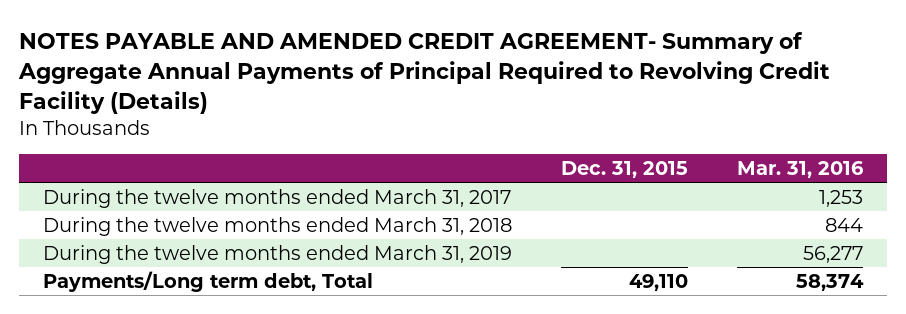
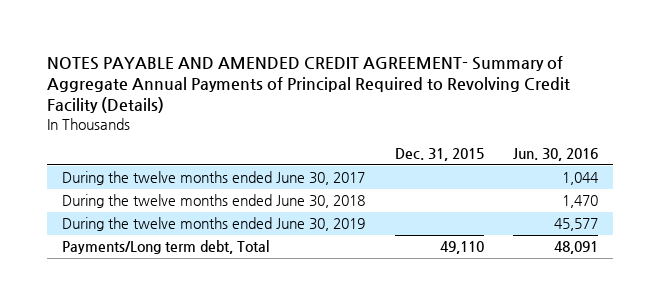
[737,161,865,179] Mar. 31, 2016 -> none
none -> [513,148,599,162] Jun. 30, 2016
[43,188,512,208] During the twelve months ended March 31, 2017 -> [62,171,366,186] During the twelve months ended June 30, 2017
[43,216,513,236] During the twelve months ended March 31, 2018 -> [62,194,366,209] During the twelve months ended June 30, 2018
[43,244,513,264] During the twelve months ended March 31, 2019 -> [62,217,366,232] During the twelve months ended June 30, 2019

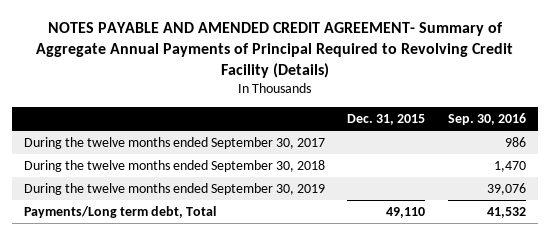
[513,148,599,162] Jun. 30, 2016 -> none
none -> [448,113,527,126] Sep. 30, 2016
[62,171,366,186] During the twelve months ended June 30, 2017 -> [23,137,325,150] During the twelve months ended September 30, 2017
[62,194,366,209] During the twelve months ended June 30, 2018 -> [23,160,325,173] During the twelve months ended September 30, 2018
[62,217,366,232] During the twelve months ended June 30, 2019 -> [23,183,325,196] During the twelve months ended September 30, 2019

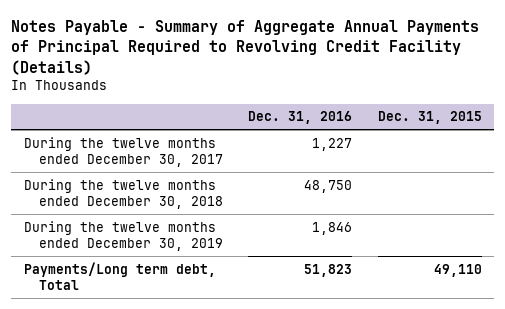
[35,22,513,79] NOTES PAYABLE AND AMENDED CREDIT AGREEMENT- Summary of Aggregate Annual Payments of Principal Required to Revolving Credit Facility (Details) -> [11,19,480,75] Notes Payable - Summary of Aggregate Annual Payments of Principal Required to Revolving Credit Facility (Details)
[448,113,527,126] Sep. 30, 2016 -> none
none -> [248,111,353,125] Dec. 31, 2016
[23,137,325,150] During the twelve months ended September 30, 2017 -> [23,136,223,168] During the twelve months ended December 30, 2017
[23,160,325,173] During the twelve months ended September 30, 2018 -> [23,178,223,210] During the twelve months ended December 30, 2018
[23,183,325,196] During the twelve months ended September 30, 2019 -> [23,220,223,252] During the twelve months ended December 30, 2019

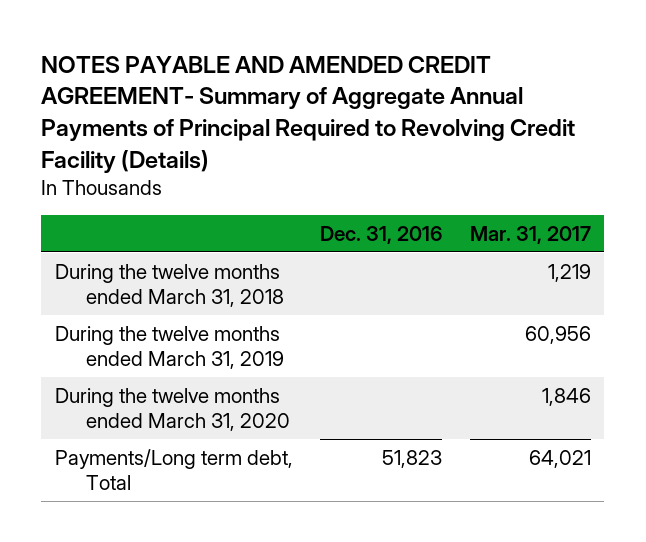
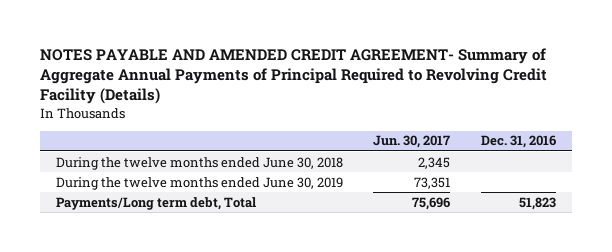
[469,225,591,244] Mar. 31, 2017 -> none
none -> [373,135,451,149] Jun. 30, 2017
[55,387,291,432] During the twelve months ended March 31, 2020 -> none
[55,263,285,308] During the twelve months ended March 31, 2018 -> [55,156,343,170] During the twelve months ended June 30, 2018
[55,325,285,370] During the twelve months ended March 31, 2019 -> [55,176,343,190] During the twelve months ended June 30, 2019

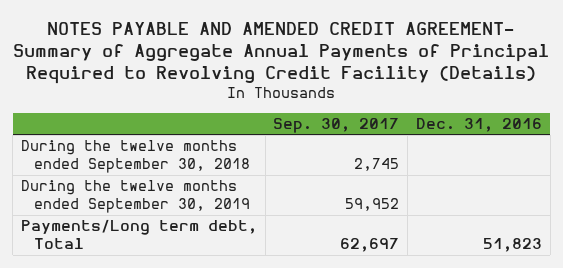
[373,135,451,149] Jun. 30, 2017 -> none
none -> [273,117,400,133] Sep. 30, 2017
[55,156,343,170] During the twelve months ended June 30, 2018 -> [20,140,250,174] During the twelve months ended September 30, 2018
[55,176,343,190] During the twelve months ended June 30, 2019 -> [20,180,250,214] During the twelve months ended September 30, 2019

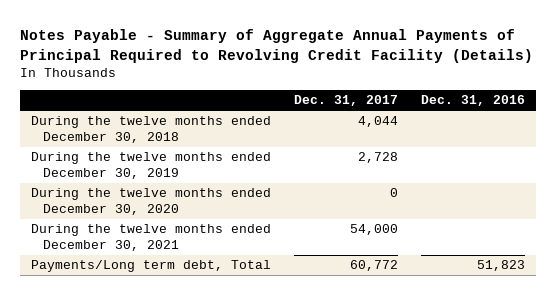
[13,21,550,85] NOTES PAYABLE AND AMENDED CREDIT AGREEMENT- Summary of Aggregate Annual Payments of Principal Required to Revolving Credit Facility (Details) -> [19,28,533,63] Notes Payable - Summary of Aggregate Annual Payments of Principal Required to Revolving Credit Facility (Details)
[273,117,400,133] Sep. 30, 2017 -> none
none -> [294,94,399,106] Dec. 31, 2017
[20,140,250,174] During the twelve months ended September 30, 2018 -> [31,116,272,144] During the twelve months ended December 30, 2018
[20,180,250,214] During the twelve months ended September 30, 2019 -> [31,152,272,180] During the twelve months ended December 30, 2019
none -> [31,188,272,216] During the twelve months ended December 30, 2020
none -> [31,224,272,252] During the twelve months ended December 30, 2021

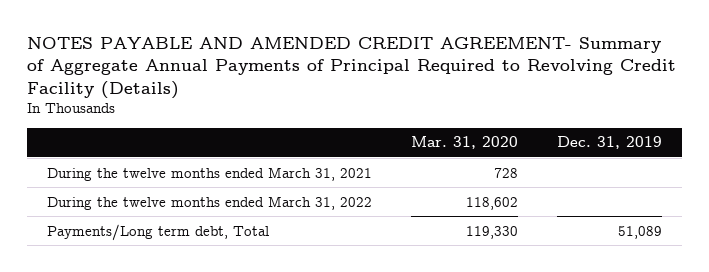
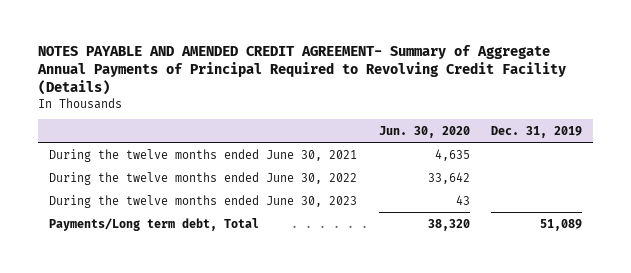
[410,136,518,150] Mar. 31, 2020 -> none
none -> [378,126,470,139] Jun. 30, 2020
[46,166,372,181] During the twelve months ended March 31, 2021 -> [48,148,357,162] During the twelve months ended June 30, 2021
[46,195,372,210] During the twelve months ended March 31, 2022 -> [48,171,357,185] During the twelve months ended June 30, 2022
none -> [48,194,357,208] During the twelve months ended June 30, 2023

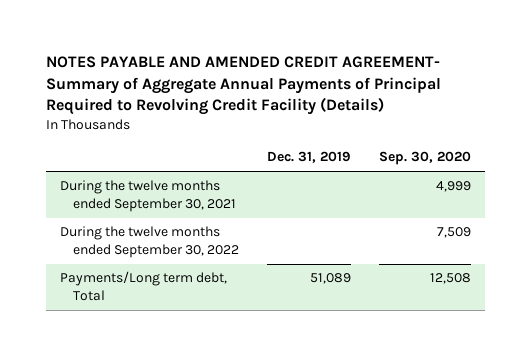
[378,126,470,139] Jun. 30, 2020 -> none
none -> [378,151,471,166] Sep. 30, 2020
[48,194,357,208] During the twelve months ended June 30, 2023 -> none
[48,148,357,162] During the twelve months ended June 30, 2021 -> [59,180,237,212] During the twelve months ended September 30, 2021
[48,171,357,185] During the twelve months ended June 30, 2022 -> [59,226,240,258] During the twelve months ended September 30, 2022

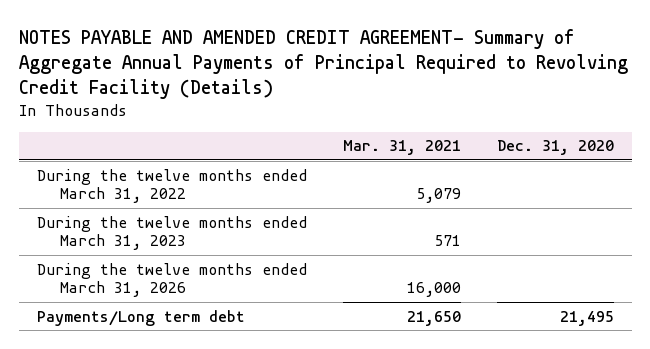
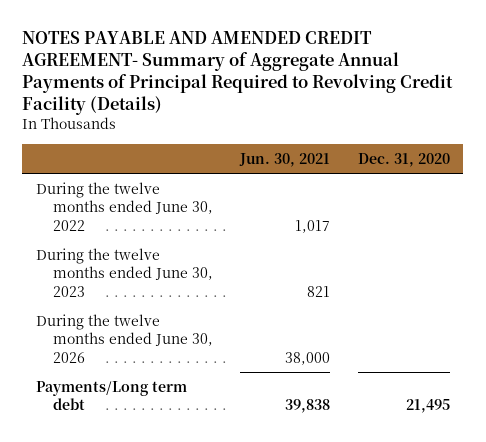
[342,140,461,156] Mar. 31, 2021 -> none
none -> [239,152,331,167] Jun. 30, 2021
[36,168,307,204] During the twelve months ended March 31, 2022 -> [35,181,213,231] During the twelve months ended June 30, 2022
[36,215,307,251] During the twelve months ended March 31, 2023 -> [35,247,213,297] During the twelve months ended June 30, 2023
[36,262,307,298] During the twelve months ended March 31, 2026 -> [35,313,213,363] During the twelve months ended June 30, 2026

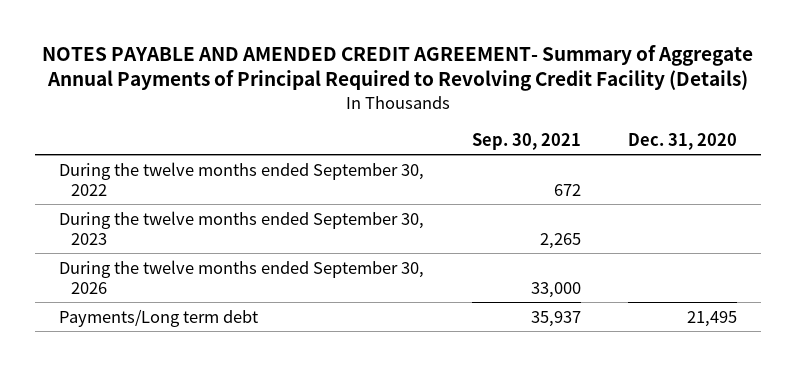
[239,152,331,167] Jun. 30, 2021 -> none
none -> [471,132,581,150] Sep. 30, 2021
[35,181,213,231] During the twelve months ended June 30, 2022 -> [59,161,425,196] During the twelve months ended September 30, 2022
[35,247,213,297] During the twelve months ended June 30, 2023 -> [59,210,425,245] During the twelve months ended September 30, 2023
[35,313,213,363] During the twelve months ended June 30, 2026 -> [59,259,425,294] During the twelve months ended September 30, 2026

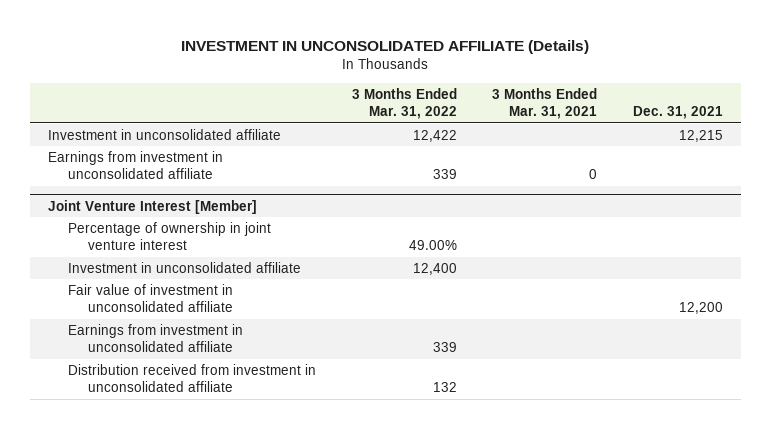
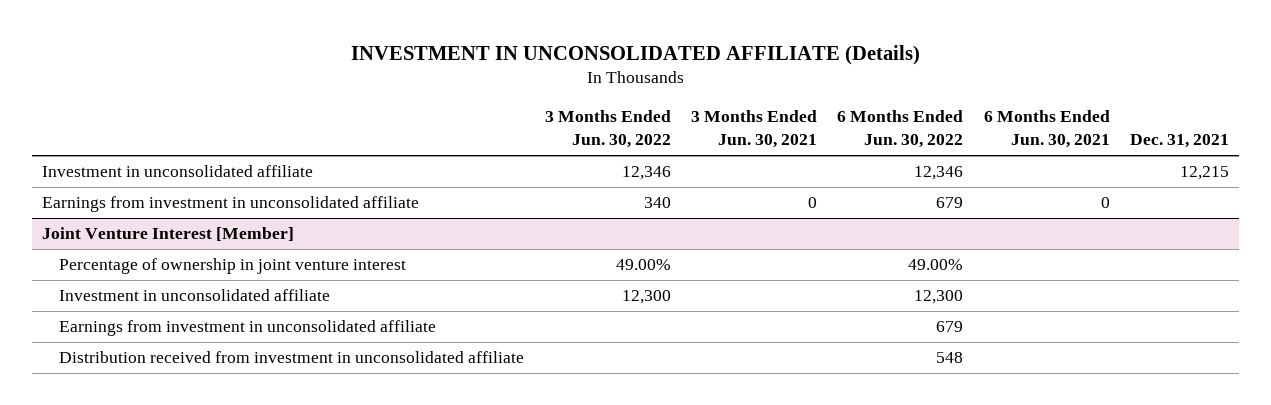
[351,87,457,120] 3 Months Ended Mar. 31, 2022 -> none
[492,87,598,120] 3 Months Ended Mar. 31, 2021 -> none
none -> [544,110,671,149] 3 Months Ended Jun. 30, 2022
none -> [691,110,818,149] 3 Months Ended Jun. 30, 2021
none -> [837,110,964,149] 6 Months Ended Jun. 30, 2022
none -> [983,110,1110,149] 6 Months Ended Jun. 30, 2021
[67,283,233,313] Fair value of investment in unconsolidated affiliate -> none

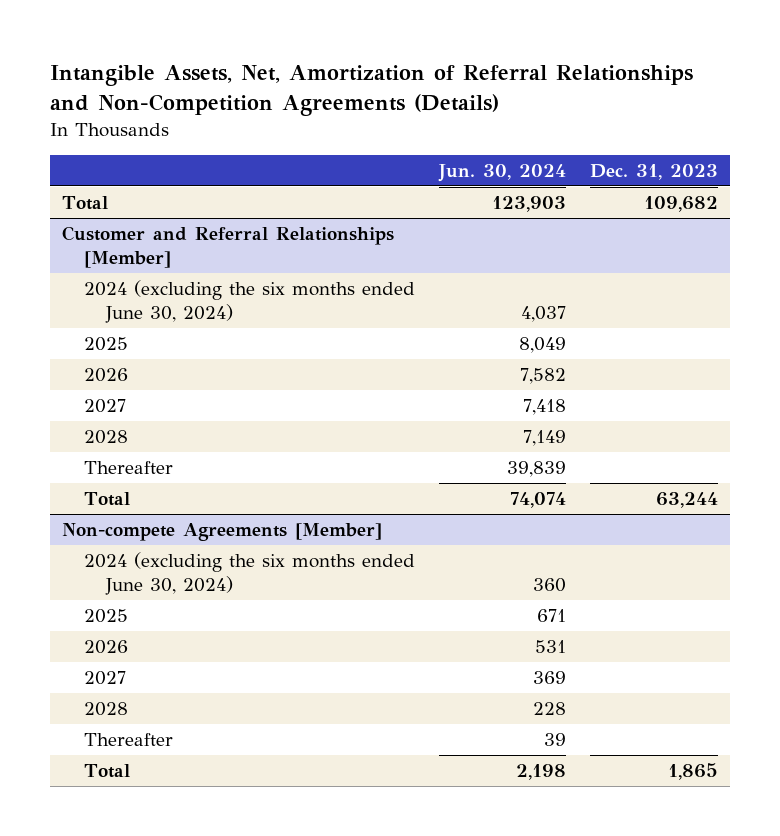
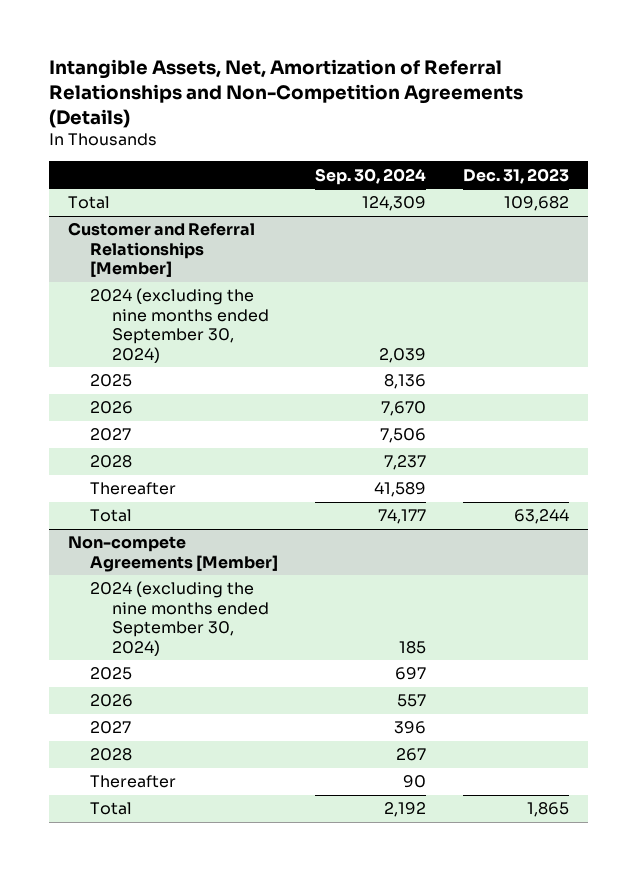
[438,163,567,182] Jun. 30, 2024 -> none
none -> [314,167,426,185] Sep. 30, 2024
[83,280,415,323] 2024 (excluding the six months ended June 30, 2024) -> [89,288,269,363] 2024 (excluding the nine months ended September 30, 2024)
[83,552,415,595] 2024 (excluding the six months ended June 30, 2024) -> [89,581,269,656] 2024 (excluding the nine months ended September 30, 2024)

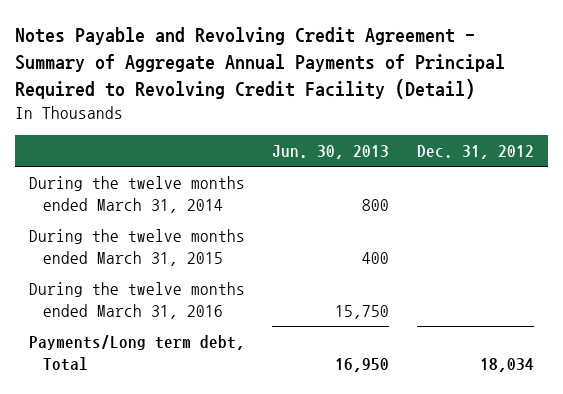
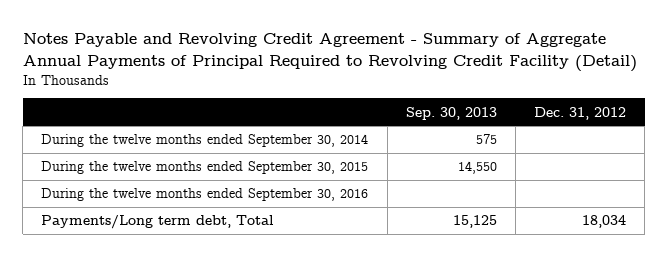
[272,145,390,160] Jun. 30, 2013 -> none
none -> [405,106,497,120] Sep. 30, 2013
[28,176,245,213] During the twelve months ended March 31, 2014 -> [41,134,369,148] During the twelve months ended September 30, 2014
[28,229,245,266] During the twelve months ended March 31, 2015 -> [41,161,369,175] During the twelve months ended September 30, 2015
[28,282,245,319] During the twelve months ended March 31, 2016 -> [41,188,369,202] During the twelve months ended September 30, 2016

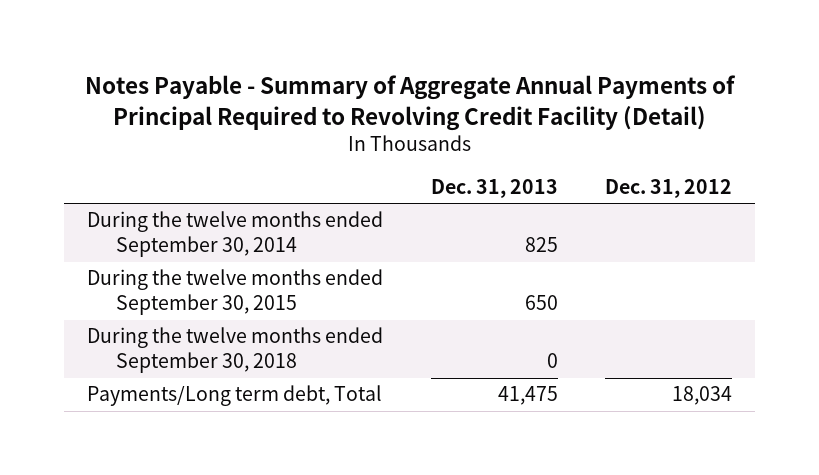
[22,33,637,72] Notes Payable and Revolving Credit Agreement - Summary of Aggregate Annual Payments of Principal Required to Revolving Credit Facility (Detail) -> [84,75,736,131] Notes Payable - Summary of Aggregate Annual Payments of Principal Required to Revolving Credit Facility (Detail)
[405,106,497,120] Sep. 30, 2013 -> none
none -> [430,179,558,199] Dec. 31, 2013
[41,188,369,202] During the twelve months ended September 30, 2016 -> [87,327,384,374] During the twelve months ended September 30, 2018

